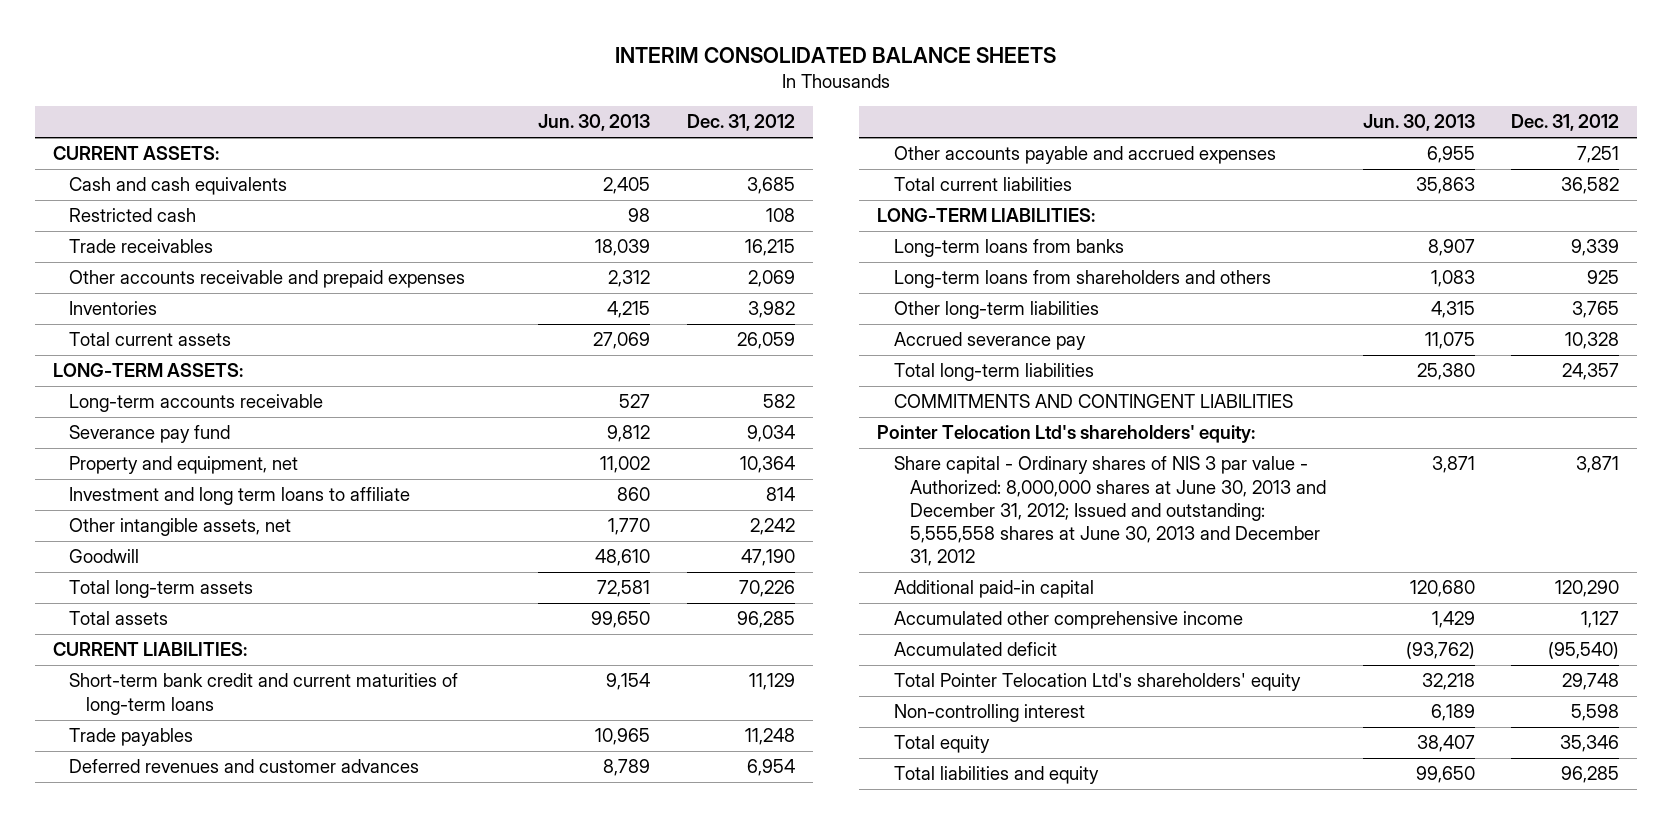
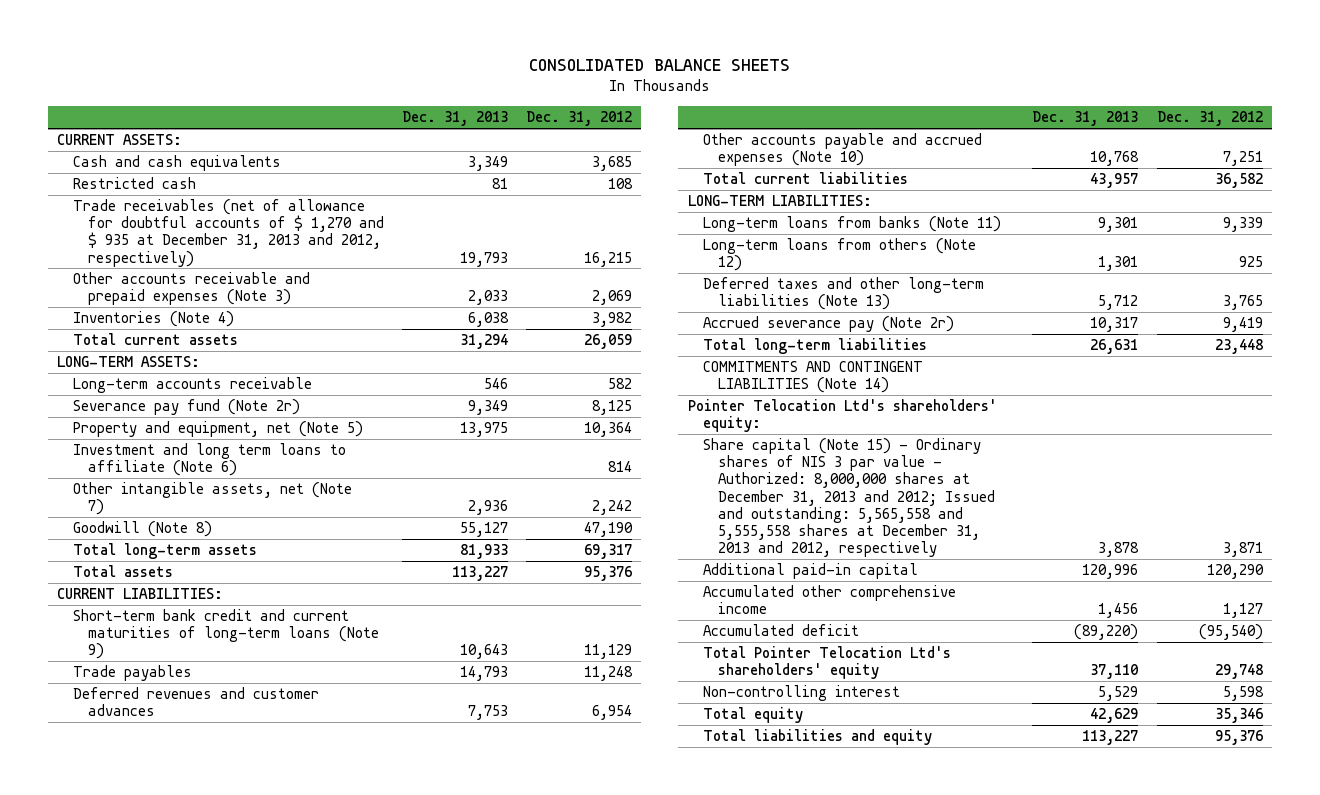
[614,46,1056,63] INTERIM CONSOLIDATED BALANCE SHEETS -> [528,59,790,72] CONSOLIDATED BALANCE SHEETS
[538,114,651,132] Jun. 30, 2013 -> none
none -> [402,111,509,127] Dec. 31, 2013
[69,239,214,254] Trade receivables -> [72,199,384,267] Trade receivables (net of allowance for doubtful accounts of $ 1,270 and $ 935 at December 31, 2013 and 2012, respectively)
[69,270,466,289] Other accounts receivable and prepaid expenses -> [72,272,310,306] Other accounts receivable and prepaid expenses (Note 3)
[69,301,158,316] Inventories -> [72,311,234,328] Inventories (Note 4)
[69,425,231,444] Severance pay fund -> [72,399,300,416] Severance pay fund (Note 2r)
[746,425,795,443] 9,034 -> [592,400,633,416] 8,125
[69,456,299,475] Property and equipment, net -> [72,421,363,438] Property and equipment, net (Note 5)
[69,487,411,506] Investment and long term loans to affiliate -> [72,443,346,477] Investment and long term loans to affiliate (Note 6)
[69,518,292,537] Other intangible assets, net -> [72,482,352,516] Other intangible assets, net (Note 7)
[69,549,140,564] Goodwill -> [72,521,212,538] Goodwill (Note 8)
[738,580,795,598] 70,226 -> [584,544,633,560] 69,317
[736,611,795,629] 96,285 -> [584,566,633,582] 95,376
[69,673,459,715] Short-term bank credit and current maturities of long-term loans -> [72,609,379,660] Short-term bank credit and current maturities of long-term loans (Note 9)
[893,146,1276,165] Other accounts payable and accrued expenses -> [702,133,982,167] Other accounts payable and accrued expenses (Note 10)
[893,239,1124,258] Long-term loans from banks -> [702,216,1001,233] Long-term loans from banks (Note 11)
[893,270,1271,289] Long-term loans from shareholders and others -> [702,238,976,272] Long-term loans from others (Note 12)
[893,301,1099,320] Other long-term liabilities -> [702,277,984,311] Deferred taxes and other long-term liabilities (Note 13)
[893,332,1086,351] Accrued severance pay -> [702,316,954,333] Accrued severance pay (Note 2r)
[1564,332,1619,350] 10,328 -> [1222,317,1263,333] 9,419
[1561,363,1619,381] 24,357 -> [1214,339,1263,355] 23,448
[893,394,1293,409] COMMITMENTS AND CONTINGENT LIABILITIES -> [702,361,923,394] COMMITMENTS AND CONTINGENT LIABILITIES (Note 14)
[893,456,1327,567] Share capital - Ordinary shares of NIS 3 par value - Authorized: 8,000,000 shares at June 30, 2013 and December 31, 2012; Issued and outstanding: 5,555,558 shares at June 30, 2013 and December 31, 2012 -> [702,438,996,558] Share capital (Note 15) - Ordinary shares of NIS 3 par value - Authorized: 8,000,000 shares at December 31, 2013 and 2012; Issued and outstanding: 5,565,558 and 5,555,558 shares at December 31, 2013 and 2012, respectively
[1560,766,1619,784] 96,285 -> [1214,730,1263,746] 95,376

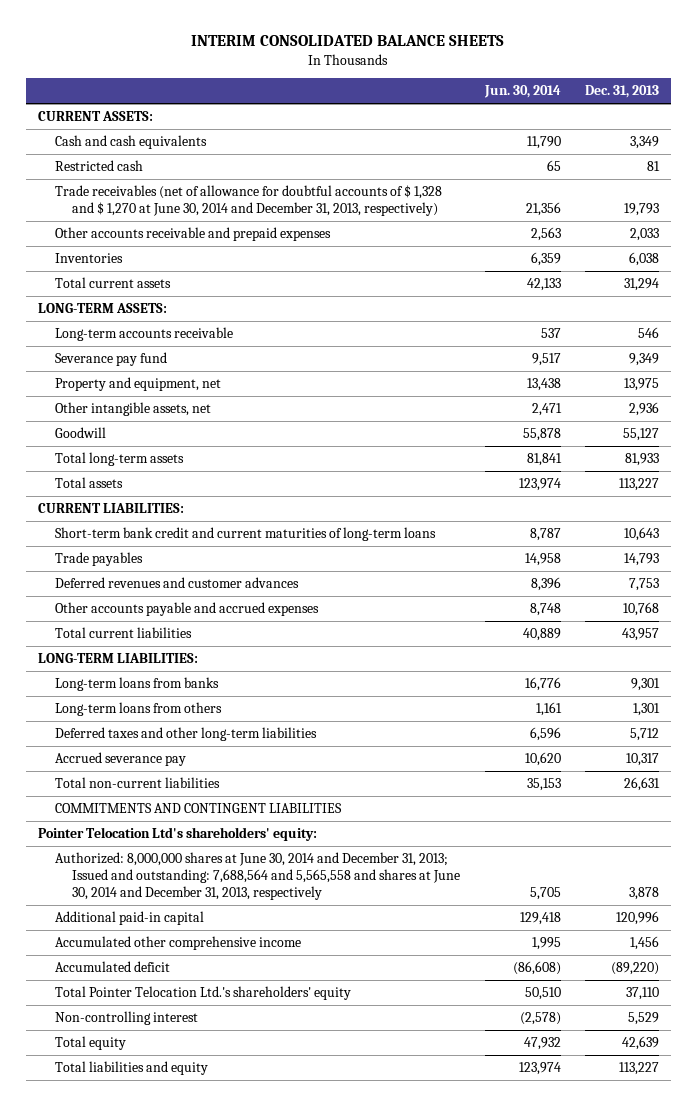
[528,59,790,72] CONSOLIDATED BALANCE SHEETS -> [191,35,505,47] INTERIM CONSOLIDATED BALANCE SHEETS
[526,111,633,127] Dec. 31, 2012 -> none
none -> [483,85,561,99] Jun. 30, 2014
[72,199,384,267] Trade receivables (net of allowance for doubtful accounts of $ 1,270 and $ 935 at December 31, 2013 and 2012, respectively) -> [54,185,442,217] Trade receivables (net of allowance for doubtful accounts of $ 1,328 and $ 1,270 at June 30, 2014 and December 31, 2013, respectively)
[72,272,310,306] Other accounts receivable and prepaid expenses (Note 3) -> [54,227,331,242] Other accounts receivable and prepaid expenses
[72,311,234,328] Inventories (Note 4) -> [54,253,123,264] Inventories
[72,443,346,477] Investment and long term loans to affiliate (Note 6) -> none
[72,399,300,416] Severance pay fund (Note 2r) -> [54,352,167,367] Severance pay fund
[72,421,363,438] Property and equipment, net (Note 5) -> [54,377,221,392] Property and equipment, net
[72,482,352,516] Other intangible assets, net (Note 7) -> [54,402,211,417] Other intangible assets, net
[72,521,212,538] Goodwill (Note 8) -> [54,427,106,439] Goodwill
[72,609,379,660] Short-term bank credit and current maturities of long-term loans (Note 9) -> [54,527,436,542] Short-term bank credit and current maturities of long-term loans
[702,133,982,167] Other accounts payable and accrued expenses (Note 10) -> [54,602,319,617] Other accounts payable and accrued expenses
[702,216,1001,233] Long-term loans from banks (Note 11) -> [54,677,219,692] Long-term loans from banks
[702,238,976,272] Long-term loans from others (Note 12) -> [54,702,222,717] Long-term loans from others
[702,277,984,311] Deferred taxes and other long-term liabilities (Note 13) -> [54,727,317,742] Deferred taxes and other long-term liabilities
[702,316,954,333] Accrued severance pay (Note 2r) -> [54,752,186,767] Accrued severance pay
[702,338,927,355] Total long-term liabilities -> [54,777,220,789] Total non-current liabilities
[702,361,923,394] COMMITMENTS AND CONTINGENT LIABILITIES (Note 14) -> [54,803,342,814] COMMITMENTS AND CONTINGENT LIABILITIES
[702,438,996,558] Share capital (Note 15) - Ordinary shares of NIS 3 par value - Authorized: 8,000,000 shares at December 31, 2013 and 2012; Issued and outstanding: 5,565,558 and 5,555,558 shares at December 31, 2013 and 2012, respectively -> [54,852,461,901] Authorized: 8,000,000 shares at June 30, 2014 and December 31, 2013; Issued and outstanding: 7,688,564 and 5,565,558 and shares at June 30, 2014 and December 31, 2013, respectively
[702,646,951,680] Total Pointer Telocation Ltd's shareholders' equity -> [54,986,351,1001] Total Pointer Telocation Ltd.'s shareholders' equity
[1090,708,1139,724] 42,629 -> [622,1036,660,1051] 42,639

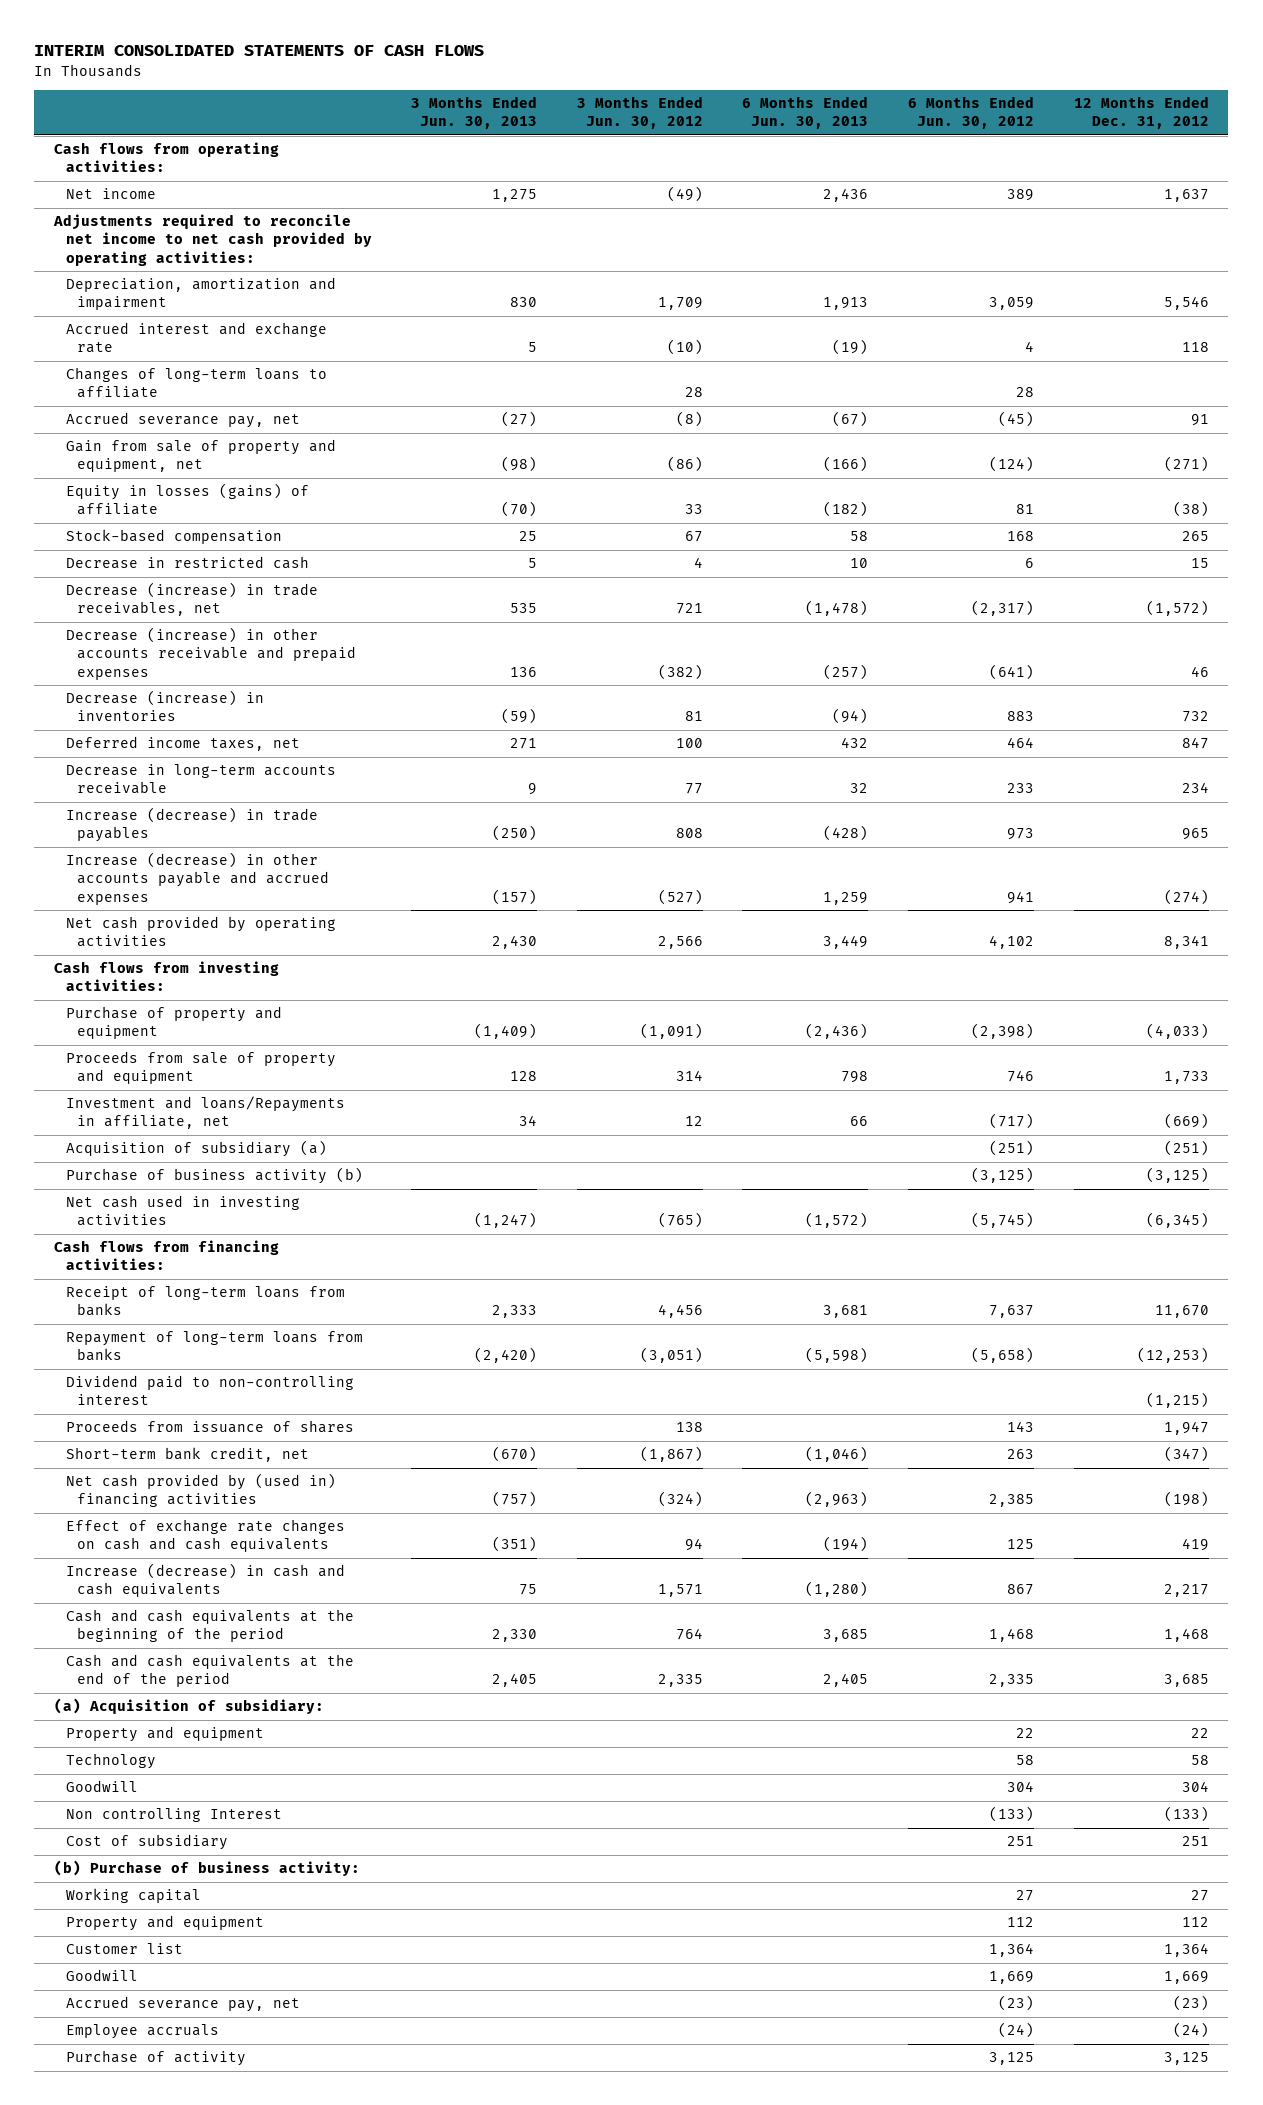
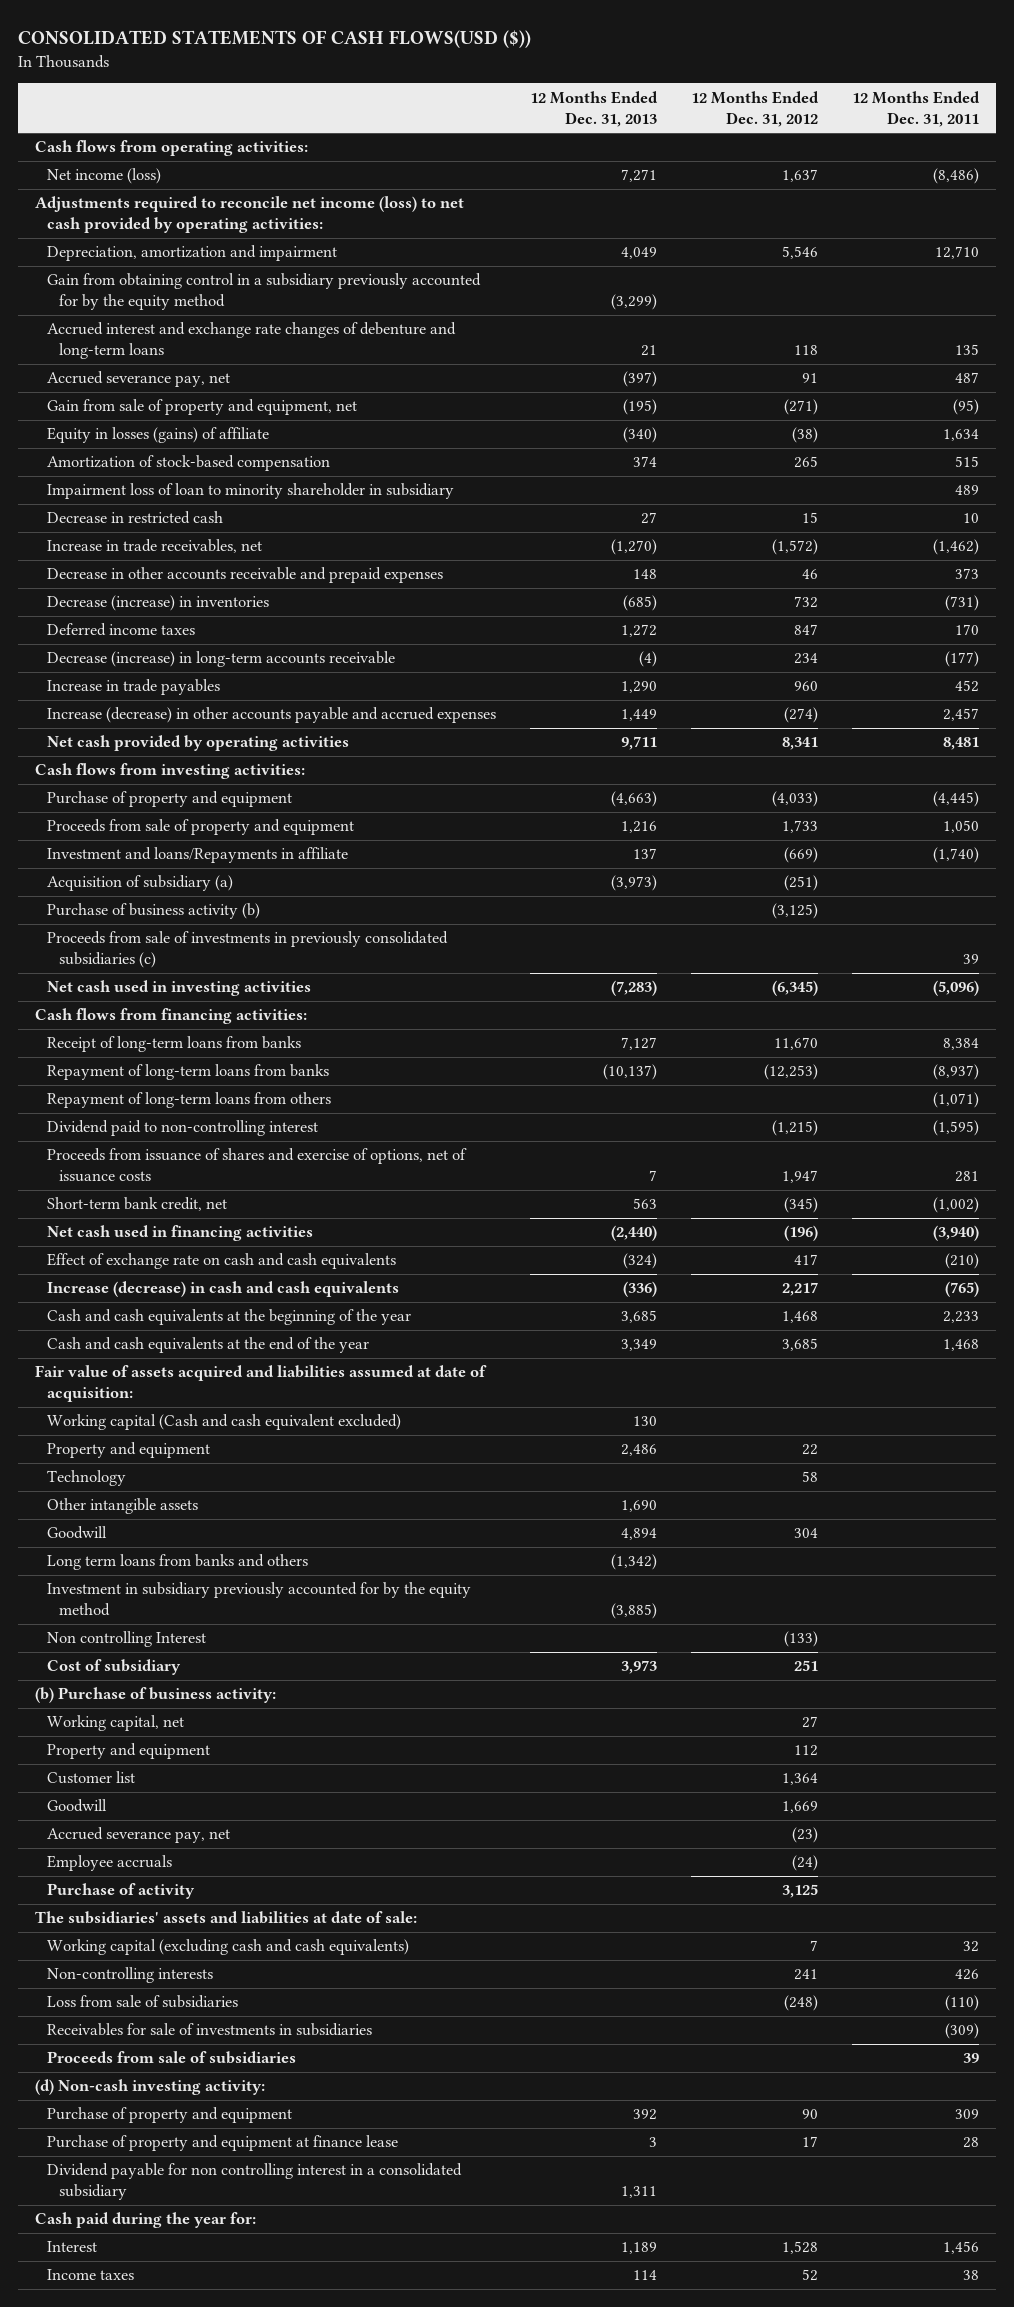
[34,45,485,57] INTERIM CONSOLIDATED STATEMENTS OF CASH FLOWS -> [18,30,532,49] CONSOLIDATED STATEMENTS OF CASH FLOWS(USD ($))
[411,96,538,130] 3 Months Ended Jun. 30, 2013 -> none
[576,96,703,130] 3 Months Ended Jun. 30, 2012 -> none
[742,96,869,130] 6 Months Ended Jun. 30, 2013 -> none
[908,96,1035,130] 6 Months Ended Jun. 30, 2012 -> none
none -> [530,90,659,127] 12 Months Ended Dec. 31, 2013
none -> [852,90,981,127] 12 Months Ended Dec. 31, 2011
[65,188,156,200] Net income -> [47,168,162,185] Net income (loss)
[53,214,372,266] Adjustments required to reconcile net income to net cash provided by operating activities: -> [35,196,465,234] Adjustments required to reconcile net income (loss) to net cash provided by operating activities:
[65,367,327,399] Changes of long-term loans to affiliate -> none
none -> [47,273,482,311] Gain from obtaining control in a subsidiary previously accounted for by the equity method
[65,322,327,354] Accrued interest and exchange rate -> [47,322,457,360] Accrued interest and exchange rate changes of debenture and long-term loans
[65,529,282,545] Stock-based compensation -> [47,455,331,472] Amortization of stock-based compensation
none -> [47,483,455,500] Impairment loss of loan to minority shareholder in subsidiary
[65,582,318,617] Decrease (increase) in trade receivables, net -> [47,539,263,554] Increase in trade receivables, net
[65,627,356,680] Decrease (increase) in other accounts receivable and prepaid expenses -> [47,567,444,584] Decrease in other accounts receivable and prepaid expenses
[65,736,300,752] Deferred income taxes, net -> [47,623,196,637] Deferred income taxes
[65,764,336,795] Decrease in long-term accounts receivable -> [47,651,396,668] Decrease (increase) in long-term accounts receivable
[65,807,318,843] Increase (decrease) in trade payables -> [47,679,221,696] Increase in trade payables
[1181,828,1209,841] 965 -> [794,681,819,692] 960
[65,1096,345,1130] Investment and loans/Repayments in affiliate, net -> [47,847,349,864] Investment and loans/Repayments in affiliate
none -> [47,931,449,969] Proceeds from sale of investments in previously consolidated subsidiaries (c)
none -> [47,1092,332,1109] Repayment of long-term loans from others
[65,1420,354,1434] Proceeds from issuance of shares -> [47,1148,468,1183] Proceeds from issuance of shares and exercise of options, net of issuance costs
[1163,1446,1209,1463] (347) -> [784,1197,819,1214] (345)
[65,1473,336,1508] Net cash provided by (used in) financing activities -> [47,1225,314,1242] Net cash used in financing activities
[1163,1491,1209,1508] (198) -> [784,1225,819,1242] (196)
[65,1519,345,1553] Effect of exchange rate changes on cash and cash equivalents -> [47,1253,397,1270] Effect of exchange rate on cash and cash equivalents
[1181,1538,1209,1552] 419 -> [794,1254,819,1266] 417
[65,1609,354,1643] Cash and cash equivalents at the beginning of the period -> [47,1309,412,1326] Cash and cash equivalents at the beginning of the year
[65,1654,354,1688] Cash and cash equivalents at the end of the period -> [47,1337,370,1354] Cash and cash equivalents at the end of the year
[54,1698,325,1715] (a) Acquisition of subsidiary: -> [35,1365,488,1403] Fair value of assets acquired and liabilities assumed at date of acquisition:
none -> [47,1414,402,1431] Working capital (Cash and cash equivalent excluded)
none -> [47,1498,199,1515] Other intangible assets
none -> [47,1554,309,1571] Long term loans from banks and others
none -> [47,1582,472,1617] Investment in subsidiary previously accounted for by the equity method
[65,1888,201,1904] Working capital -> [47,1715,185,1732] Working capital, net
none -> [35,1911,418,1925] The subsidiaries' assets and liabilities at date of sale:
none -> [47,1939,410,1956] Working capital (excluding cash and cash equivalents)
none -> [47,1967,214,1984] Non-controlling interests
none -> [47,1995,239,2009] Loss from sale of subsidiaries
none -> [47,2023,373,2037] Receivables for sale of investments in subsidiaries
none -> [47,2051,297,2065] Proceeds from sale of subsidiaries
none -> [35,2079,266,2096] (d) Non-cash investing activity:
none -> [47,2107,293,2124] Purchase of property and equipment
none -> [47,2135,399,2152] Purchase of property and equipment at finance lease
none -> [47,2163,463,2201] Dividend payable for non controlling interest in a consolidated subsidiary
none -> [35,2212,257,2229] Cash paid during the year for:
none -> [47,2241,98,2253] Interest
none -> [47,2269,135,2281] Income taxes

